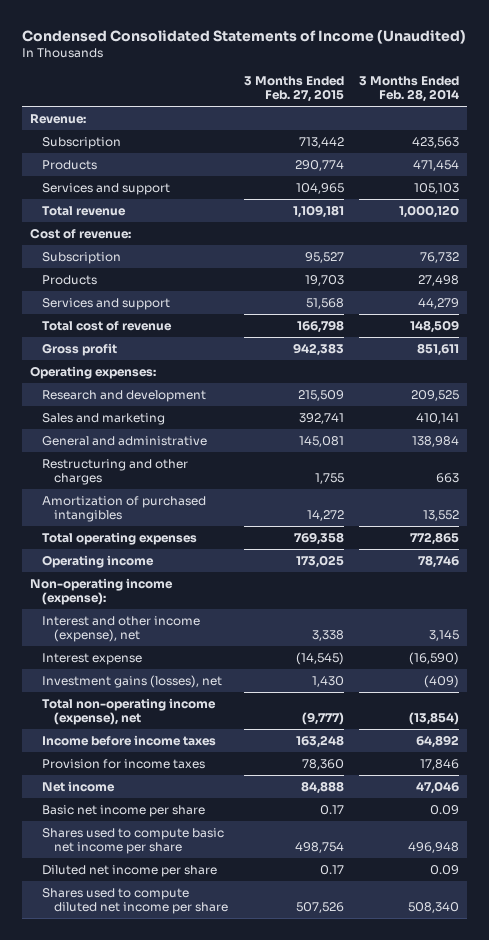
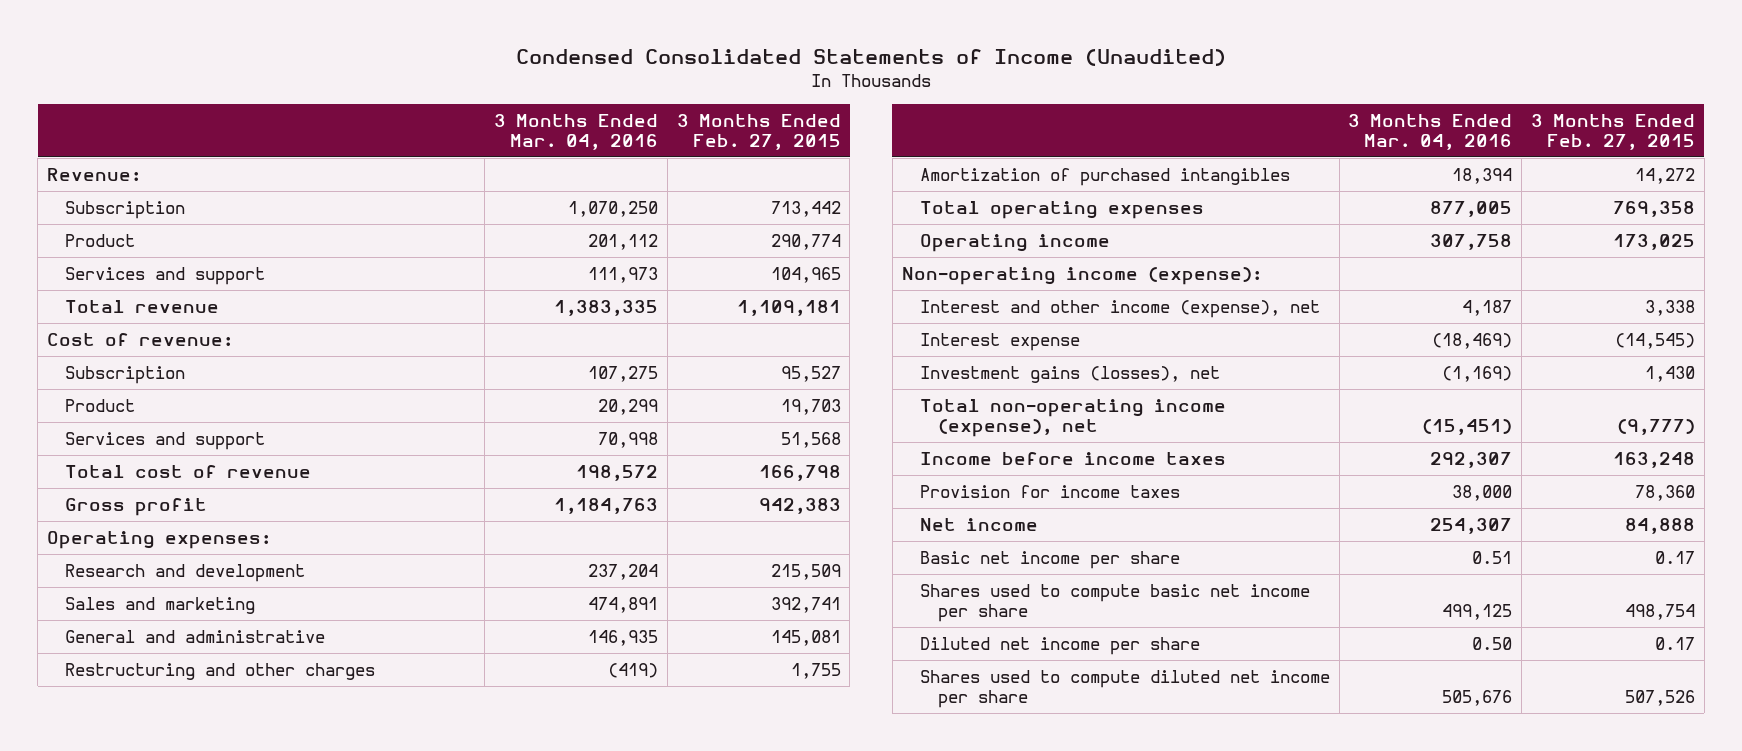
[359,75,460,103] 3 Months Ended Feb. 28, 2014 -> none
none -> [493,113,658,150] 3 Months Ended Mar. 04, 2016
[41,159,97,170] Products -> [65,233,136,247] Product
[41,274,97,285] Products -> [65,398,136,412] Product

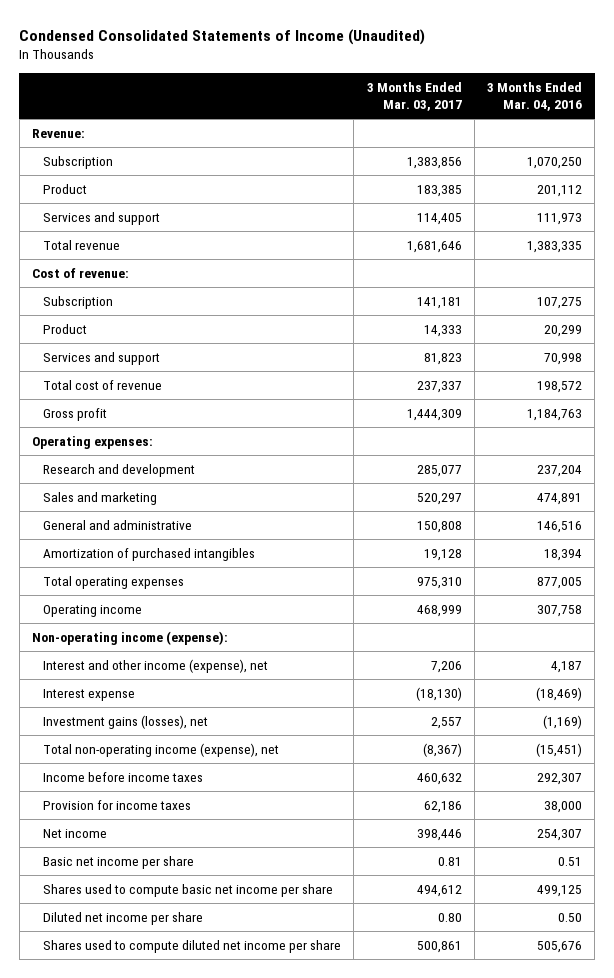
[676,113,841,150] 3 Months Ended Feb. 27, 2015 -> none
none -> [366,81,462,111] 3 Months Ended Mar. 03, 2017
[65,662,376,680] Restructuring and other charges -> none
[587,629,658,646] 146,935 -> [536,520,582,533] 146,516

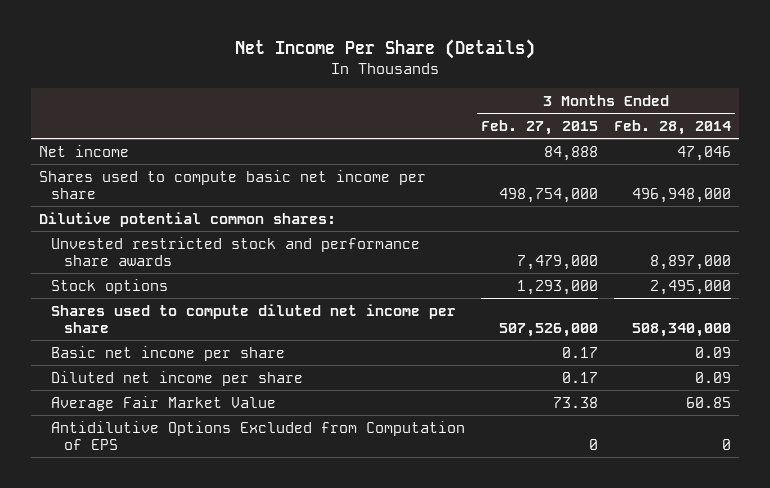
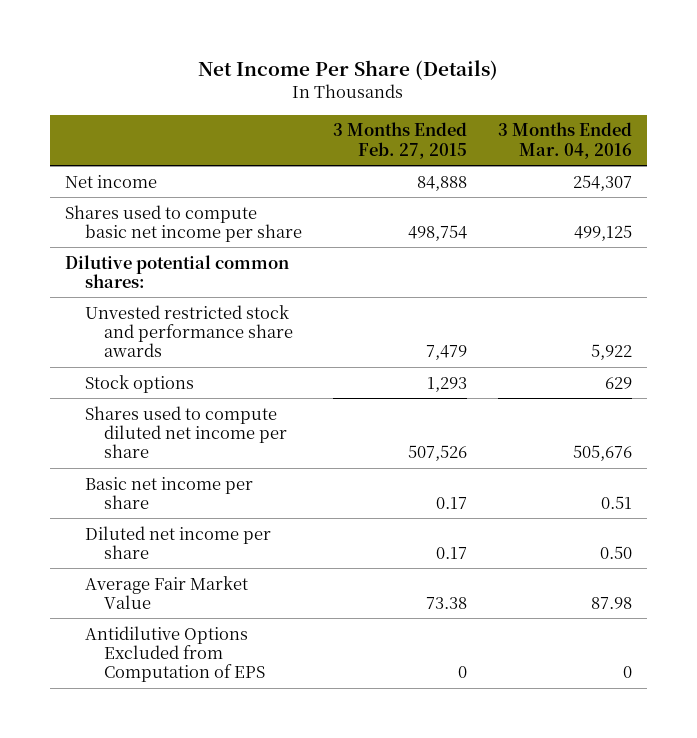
[613,119,731,135] Feb. 28, 2014 -> none
none -> [497,122,632,159] 3 Months Ended Mar. 04, 2016
[499,187,599,203] 498,754,000 -> [407,224,467,241] 498,754
[517,254,599,270] 7,479,000 -> [425,345,467,361] 7,479
[517,279,599,295] 1,293,000 -> [426,376,467,392] 1,293
[499,322,599,337] 507,526,000 -> [407,445,467,462] 507,526

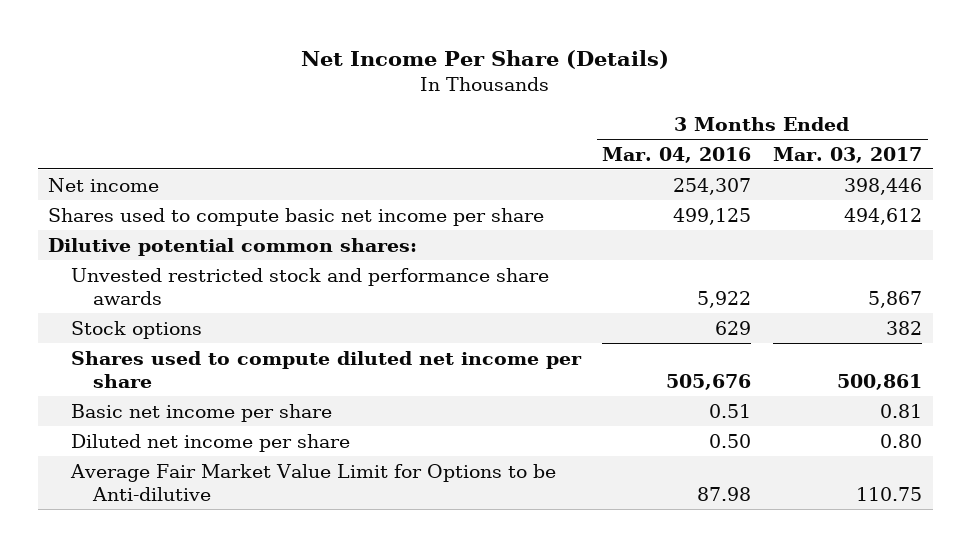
[332,122,467,159] 3 Months Ended Feb. 27, 2015 -> none
none -> [773,146,923,163] Mar. 03, 2017
[84,625,266,683] Antidilutive Options Excluded from Computation of EPS -> none
[84,575,248,609] Average Fair Market Value -> [69,463,556,501] Average Fair Market Value Limit for Options to be Anti-dilutive

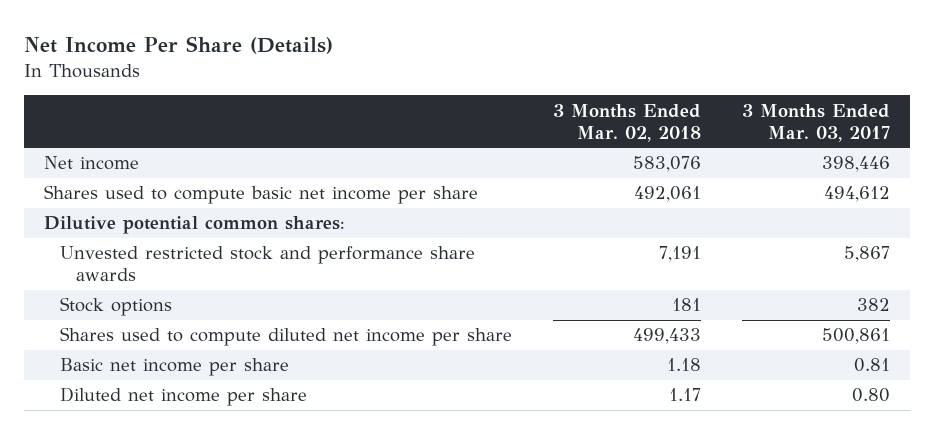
[602,146,752,163] Mar. 04, 2016 -> none
none -> [552,103,701,142] 3 Months Ended Mar. 02, 2018
[69,463,556,501] Average Fair Market Value Limit for Options to be Anti-dilutive -> none

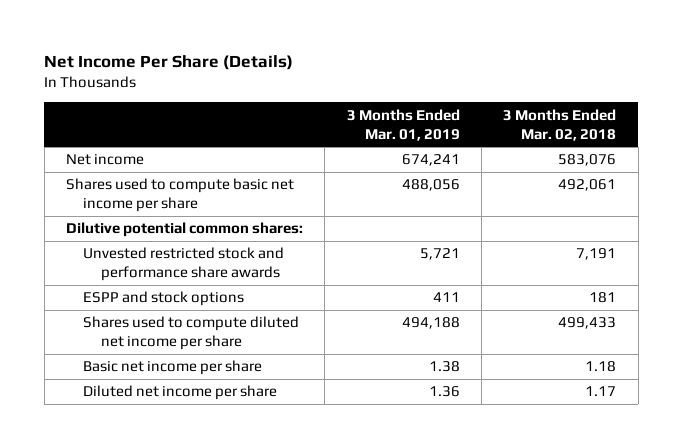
[741,103,890,142] 3 Months Ended Mar. 03, 2017 -> none
none -> [346,108,460,141] 3 Months Ended Mar. 01, 2019
[60,297,173,317] Stock options -> [83,291,245,307] ESPP and stock options

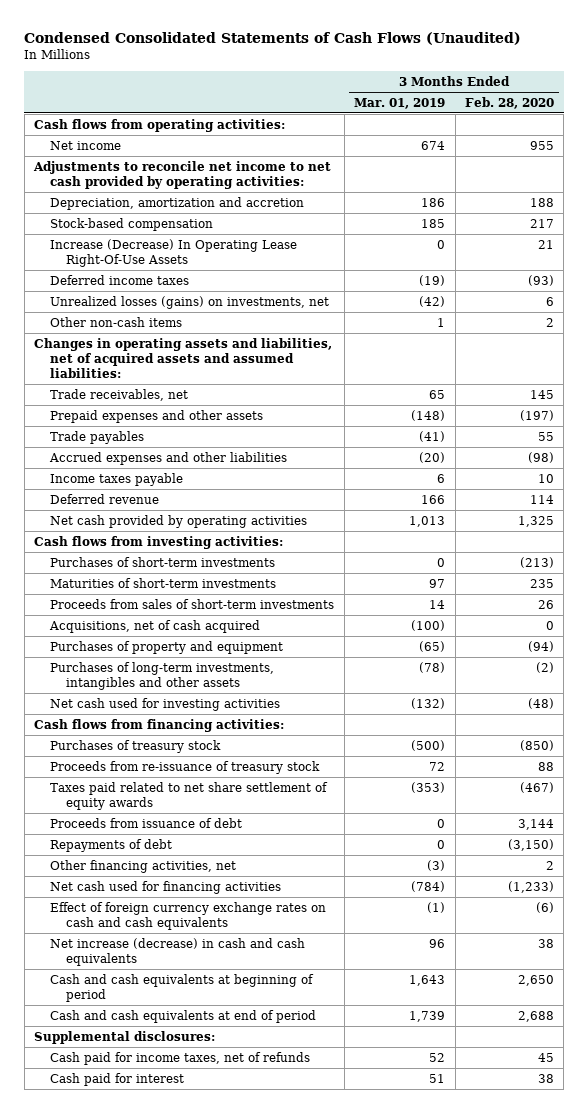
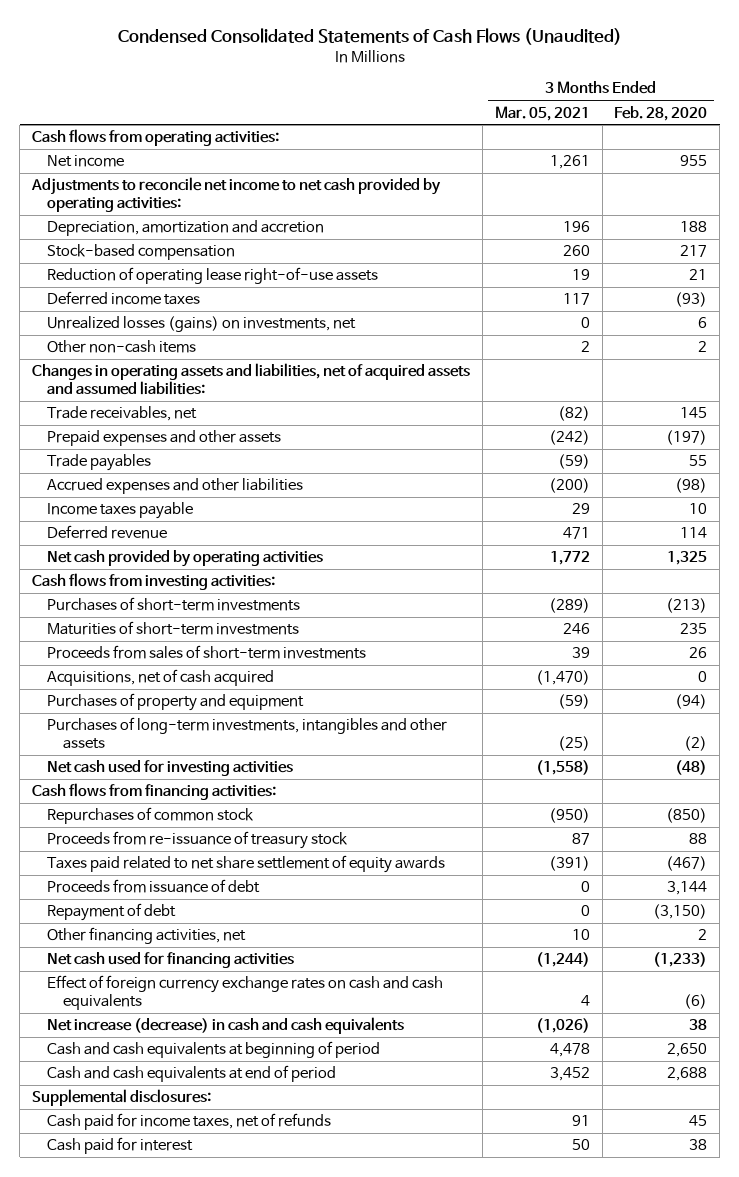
[354,97,446,109] Mar. 01, 2019 -> none
none -> [494,105,590,121] Mar. 05, 2021
[50,238,298,268] Increase (Decrease) In Operating Lease Right-Of-Use Assets -> [47,267,379,285] Reduction of operating lease right-of-use assets
[50,739,222,753] Purchases of treasury stock -> [47,807,255,825] Repurchases of common stock
[50,838,173,852] Repayments of debt -> [47,903,177,922] Repayment of debt

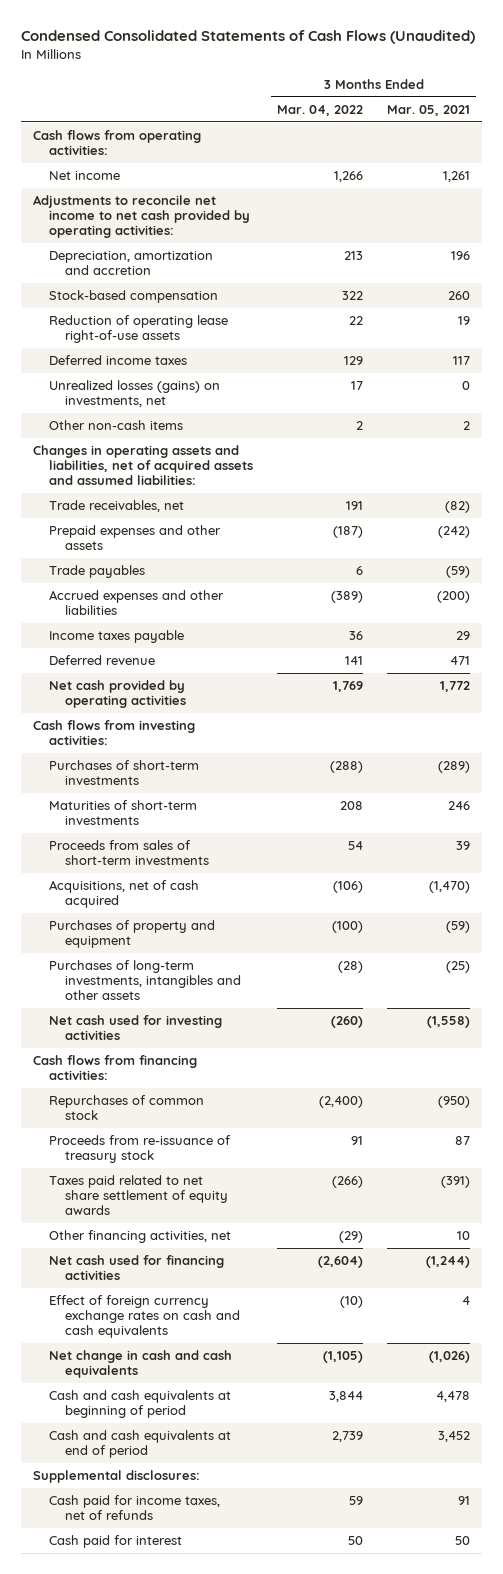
[614,105,708,121] Feb. 28, 2020 -> none
none -> [277,104,364,116] Mar. 04, 2022
[47,879,261,894] Proceeds from issuance of debt -> none
[47,903,177,922] Repayment of debt -> none
[47,1017,405,1035] Net increase (decrease) in cash and cash equivalents -> [49,1350,233,1378] Net change in cash and cash equivalents

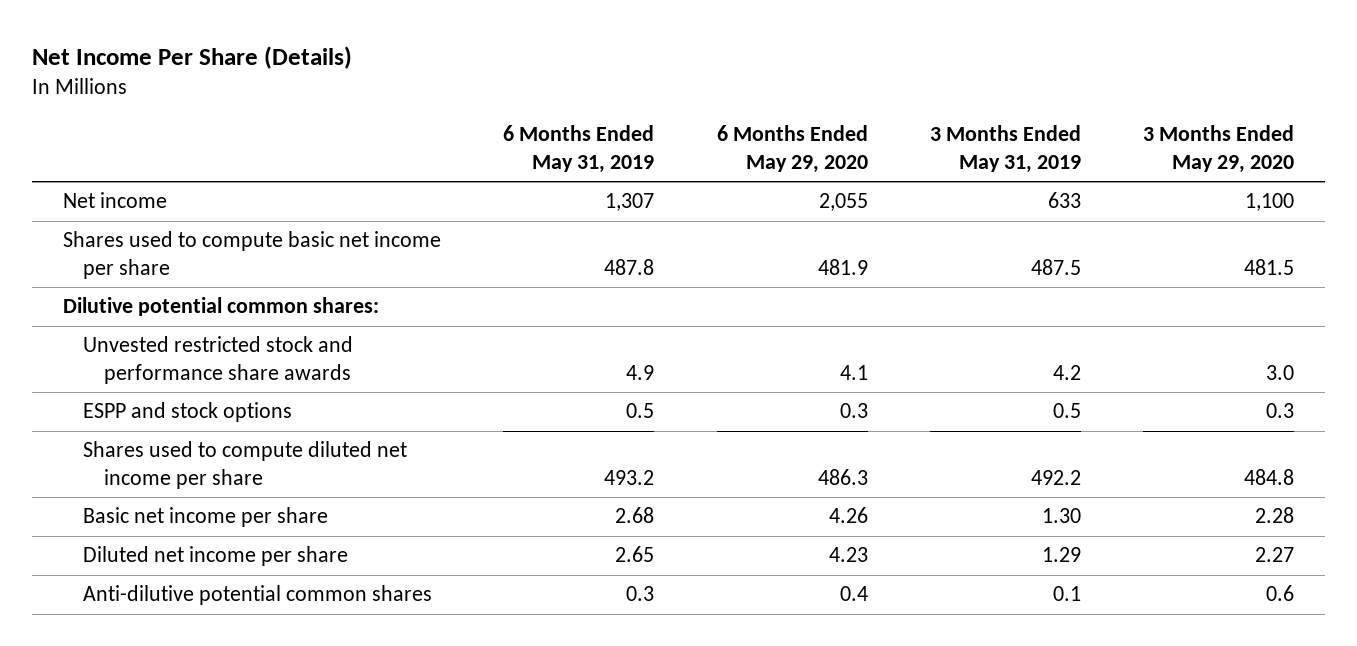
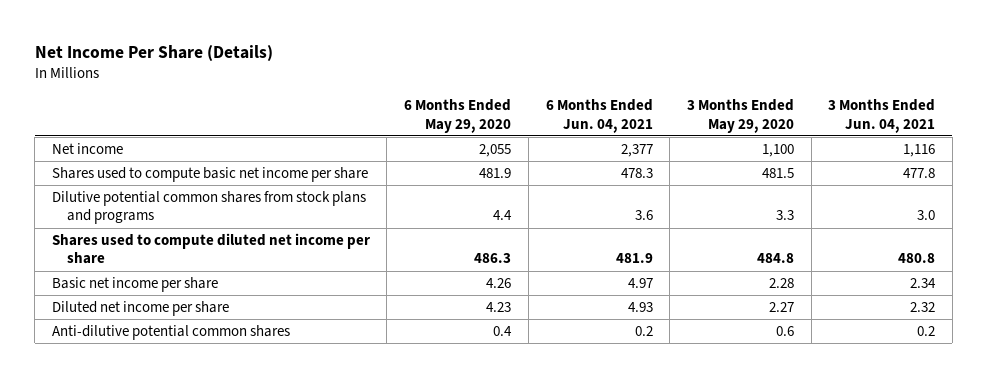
[503,125,655,174] 6 Months Ended May 31, 2019 -> none
[929,125,1081,174] 3 Months Ended May 31, 2019 -> none
none -> [545,99,653,133] 6 Months Ended Jun. 04, 2021
none -> [828,99,936,133] 3 Months Ended Jun. 04, 2021
[62,297,379,317] Dilutive potential common shares: -> none
[83,336,354,384] Unvested restricted stock and performance share awards -> none
[83,402,293,423] ESPP and stock options -> none
none -> [51,191,366,225] Dilutive potential common shares from stock plans and programs

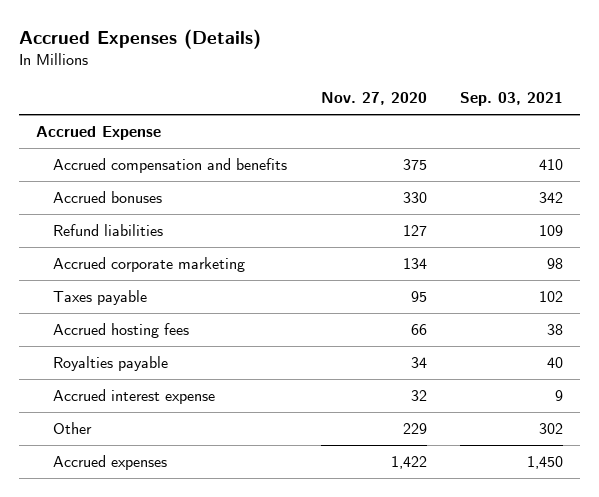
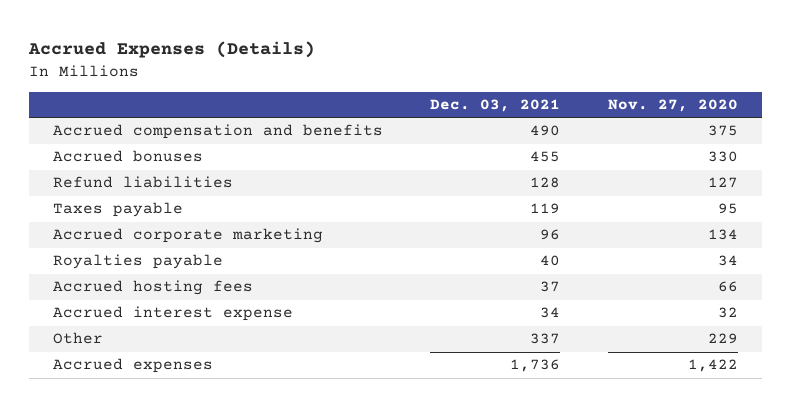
[460,92,564,107] Sep. 03, 2021 -> none
none -> [430,99,561,113] Dec. 03, 2021
[35,125,161,140] Accrued Expense -> none
[53,256,246,272] Accrued corporate marketing -> [52,228,323,244] Accrued corporate marketing
[53,322,190,338] Accrued hosting fees -> [52,280,253,296] Accrued hosting fees

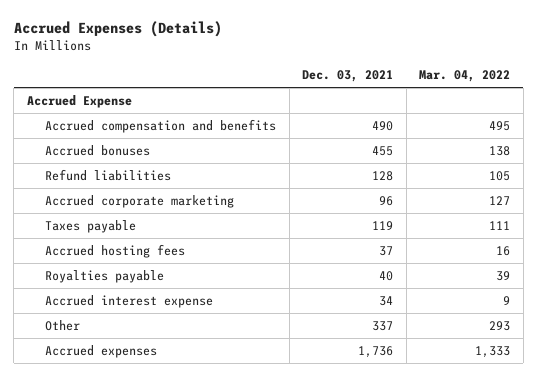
[608,99,739,113] Nov. 27, 2020 -> none
none -> [419,70,511,83] Mar. 04, 2022
none -> [26,95,132,109] Accrued Expense
[52,202,183,218] Taxes payable -> [45,220,137,234] Taxes payable
[52,254,223,270] Royalties payable -> [45,270,165,284] Royalties payable

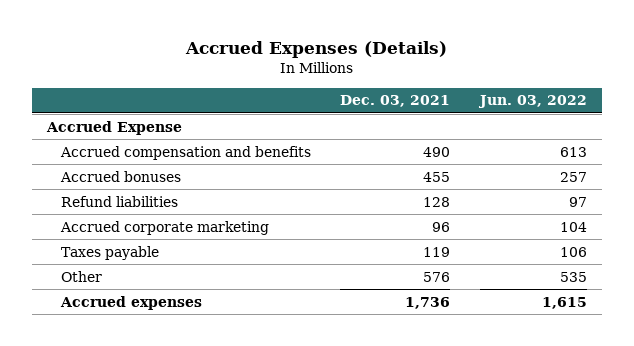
[419,70,511,83] Mar. 04, 2022 -> none
none -> [477,95,587,109] Jun. 03, 2022
[45,244,186,259] Accrued hosting fees -> none
[45,270,165,284] Royalties payable -> none
[45,295,214,309] Accrued interest expense -> none
[372,321,394,332] 337 -> [423,271,451,282] 576

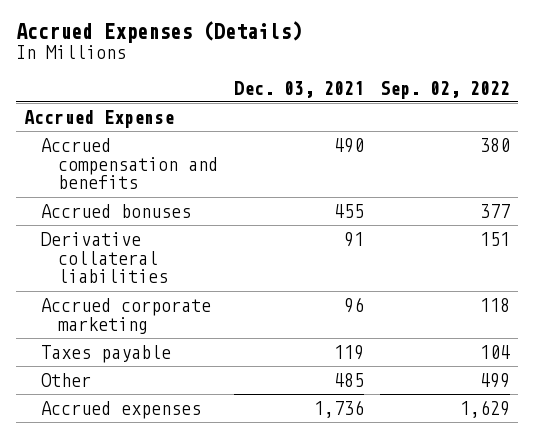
[477,95,587,109] Jun. 03, 2022 -> none
none -> [379,80,510,99] Sep. 02, 2022
[60,195,178,207] Refund liabilities -> none
none -> [41,231,169,284] Derivative collateral liabilities
[423,271,451,282] 576 -> [334,372,365,387] 485

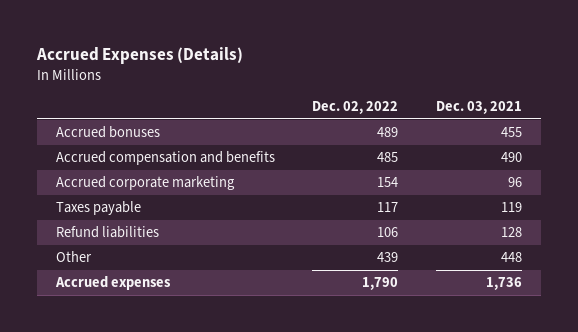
[379,80,510,99] Sep. 02, 2022 -> none
none -> [312,101,399,115] Dec. 02, 2022
[24,109,175,128] Accrued Expense -> none
[41,231,169,284] Derivative collateral liabilities -> none
[41,137,219,190] Accrued compensation and benefits -> [55,151,275,166] Accrued compensation and benefits
none -> [55,226,159,239] Refund liabilities
[334,372,365,387] 485 -> [500,252,522,263] 448

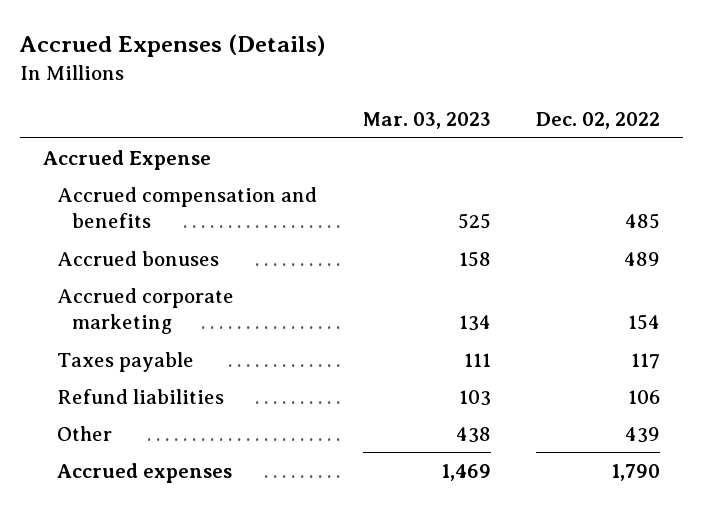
[435,101,522,115] Dec. 03, 2021 -> none
none -> [362,112,491,130] Mar. 03, 2023
none -> [42,149,211,170] Accrued Expense
[55,126,160,139] Accrued bonuses -> [57,250,220,266] Accrued bonuses

